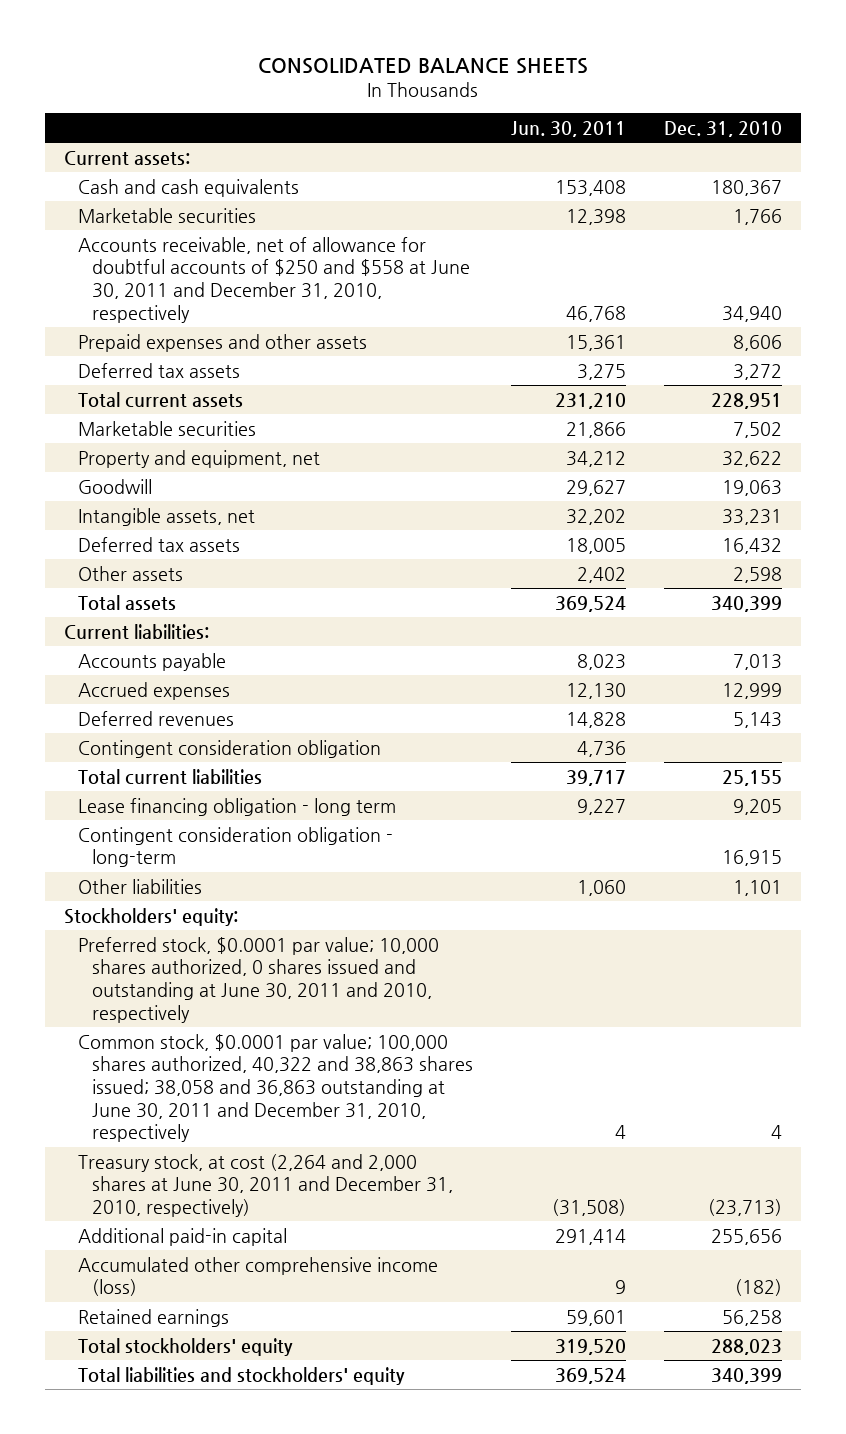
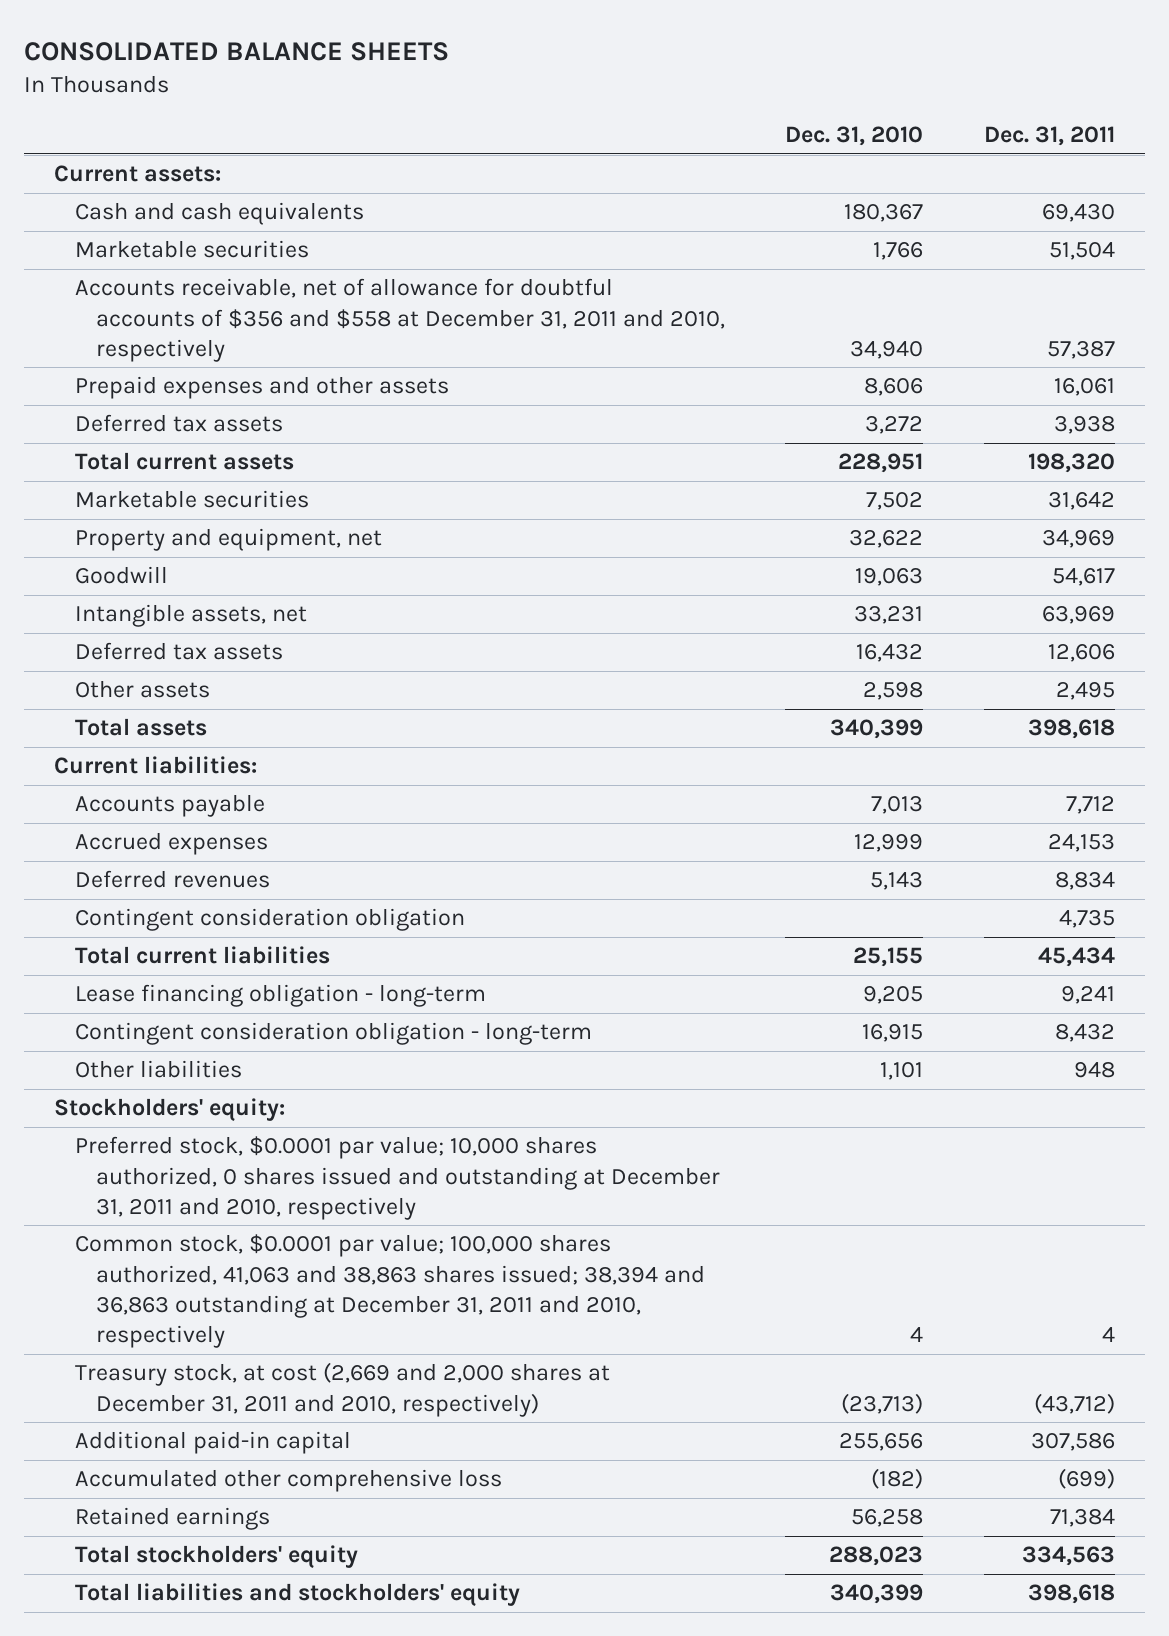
[511,120,627,137] Jun. 30, 2011 -> none
none -> [983,126,1115,147] Dec. 31, 2011
[78,236,471,323] Accounts receivable, net of allowance for doubtful accounts of $250 and $558 at June 30, 2011 and December 31, 2010, respectively -> [75,278,726,363] Accounts receivable, net of allowance for doubtful accounts of $356 and $558 at December 31, 2011 and 2010, respectively
[78,797,397,816] Lease financing obligation - long term -> [75,984,487,1008] Lease financing obligation - long-term
[78,936,440,1023] Preferred stock, $0.0001 par value; 10,000 shares authorized, 0 shares issued and outstanding at June 30, 2011 and 2010, respectively -> [75,1136,721,1221] Preferred stock, $0.0001 par value; 10,000 shares authorized, 0 shares issued and outstanding at December 31, 2011 and 2010, respectively
[78,1033,474,1143] Common stock, $0.0001 par value; 100,000 shares authorized, 40,322 and 38,863 shares issued; 38,058 and 36,863 outstanding at June 30, 2011 and December 31, 2010, respectively -> [75,1234,706,1349] Common stock, $0.0001 par value; 100,000 shares authorized, 41,063 and 38,863 shares issued; 38,394 and 36,863 outstanding at December 31, 2011 and 2010, respectively
[78,1153,454,1218] Treasury stock, at cost (2,264 and 2,000 shares at June 30, 2011 and December 31, 2010, respectively) -> [75,1362,611,1417] Treasury stock, at cost (2,669 and 2,000 shares at December 31, 2011 and 2010, respectively)
[78,1256,439,1297] Accumulated other comprehensive income (loss) -> [75,1469,503,1493] Accumulated other comprehensive loss

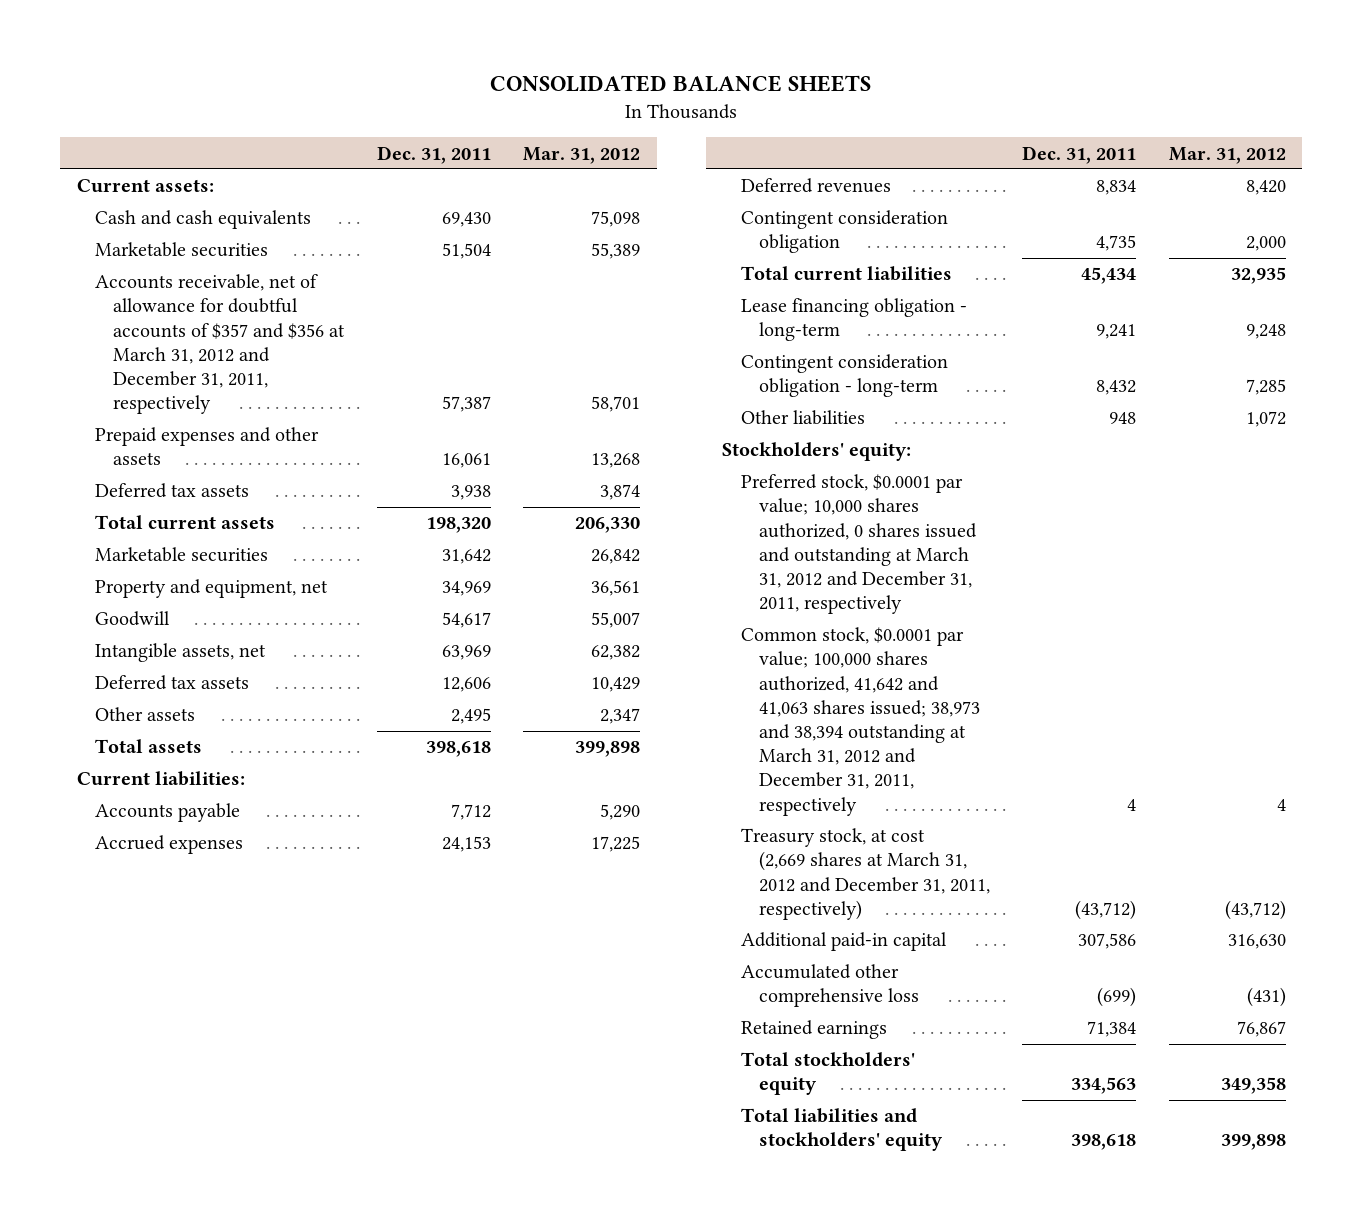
[785,126,924,147] Dec. 31, 2010 -> none
none -> [523,146,641,164] Mar. 31, 2012
[75,278,726,363] Accounts receivable, net of allowance for doubtful accounts of $356 and $558 at December 31, 2011 and 2010, respectively -> [94,274,345,415] Accounts receivable, net of allowance for doubtful accounts of $357 and $356 at March 31, 2012 and December 31, 2011, respectively
[75,1136,721,1221] Preferred stock, $0.0001 par value; 10,000 shares authorized, 0 shares issued and outstanding at December 31, 2011 and 2010, respectively -> [740,474,977,615] Preferred stock, $0.0001 par value; 10,000 shares authorized, 0 shares issued and outstanding at March 31, 2012 and December 31, 2011, respectively
[75,1234,706,1349] Common stock, $0.0001 par value; 100,000 shares authorized, 41,063 and 38,863 shares issued; 38,394 and 36,863 outstanding at December 31, 2011 and 2010, respectively -> [740,627,980,816] Common stock, $0.0001 par value; 100,000 shares authorized, 41,642 and 41,063 shares issued; 38,973 and 38,394 outstanding at March 31, 2012 and December 31, 2011, respectively
[75,1362,611,1417] Treasury stock, at cost (2,669 and 2,000 shares at December 31, 2011 and 2010, respectively) -> [740,828,990,920] Treasury stock, at cost (2,669 shares at March 31, 2012 and December 31, 2011, respectively)

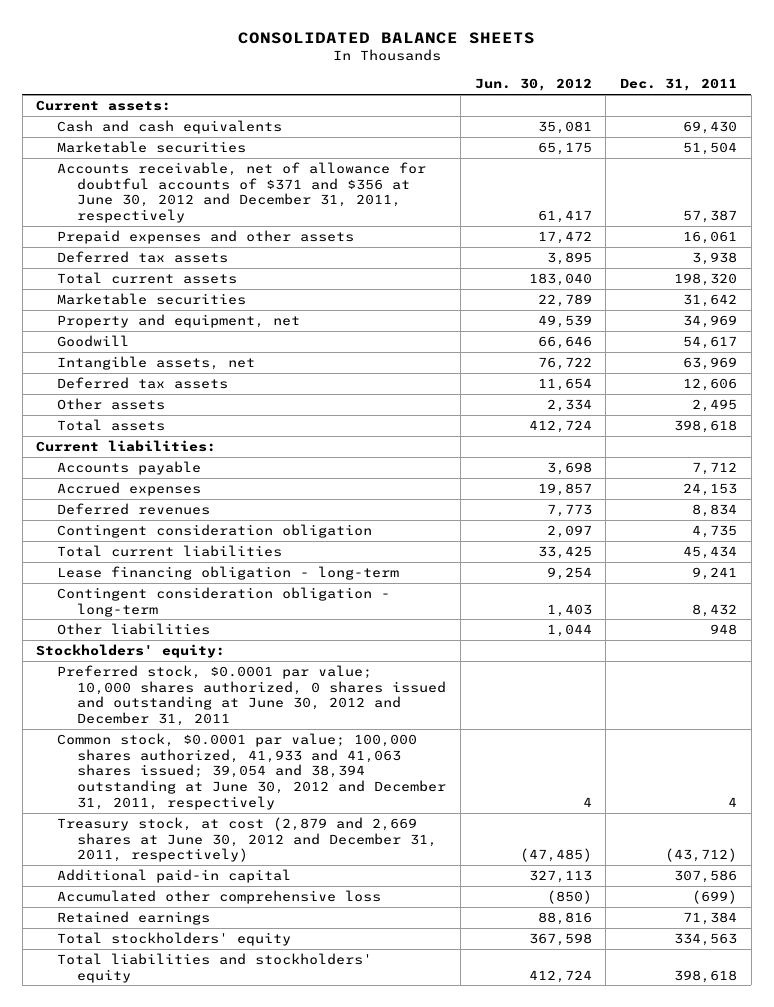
[523,146,641,164] Mar. 31, 2012 -> none
none -> [474,78,592,92] Jun. 30, 2012
[94,274,345,415] Accounts receivable, net of allowance for doubtful accounts of $357 and $356 at March 31, 2012 and December 31, 2011, respectively -> [56,161,426,224] Accounts receivable, net of allowance for doubtful accounts of $371 and $356 at June 30, 2012 and December 31, 2011, respectively
[740,474,977,615] Preferred stock, $0.0001 par value; 10,000 shares authorized, 0 shares issued and outstanding at March 31, 2012 and December 31, 2011, respectively -> [56,664,447,727] Preferred stock, $0.0001 par value; 10,000 shares authorized, 0 shares issued and outstanding at June 30, 2012 and December 31, 2011
[740,627,980,816] Common stock, $0.0001 par value; 100,000 shares authorized, 41,642 and 41,063 shares issued; 38,973 and 38,394 outstanding at March 31, 2012 and December 31, 2011, respectively -> [56,732,447,811] Common stock, $0.0001 par value; 100,000 shares authorized, 41,933 and 41,063 shares issued; 39,054 and 38,394 outstanding at June 30, 2012 and December 31, 2011, respectively
[740,828,990,920] Treasury stock, at cost (2,669 shares at March 31, 2012 and December 31, 2011, respectively) -> [56,816,438,863] Treasury stock, at cost (2,879 and 2,669 shares at June 30, 2012 and December 31, 2011, respectively)

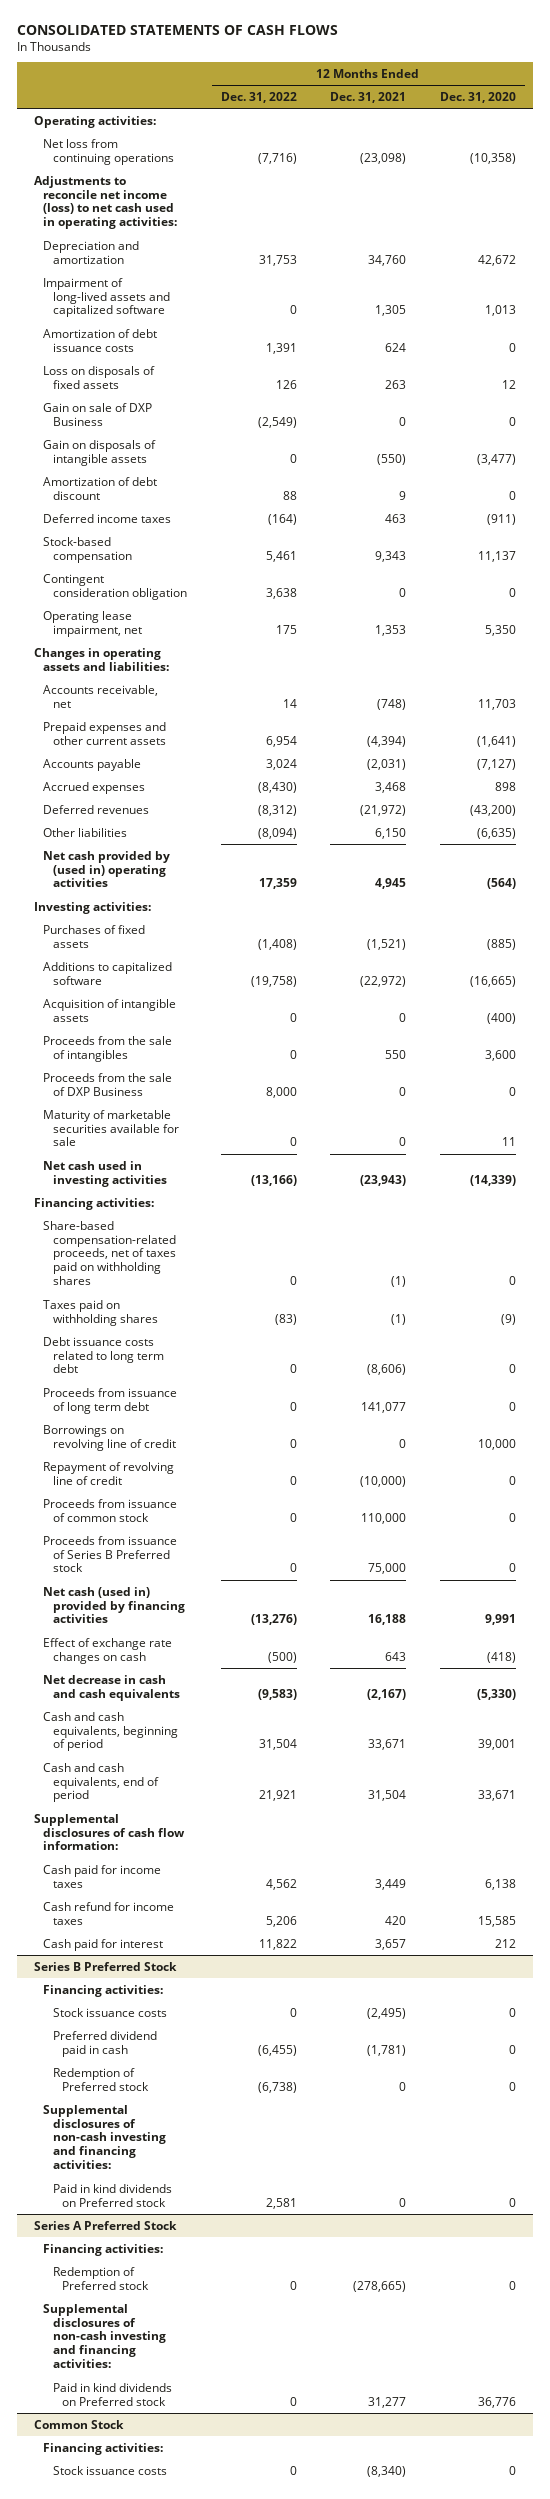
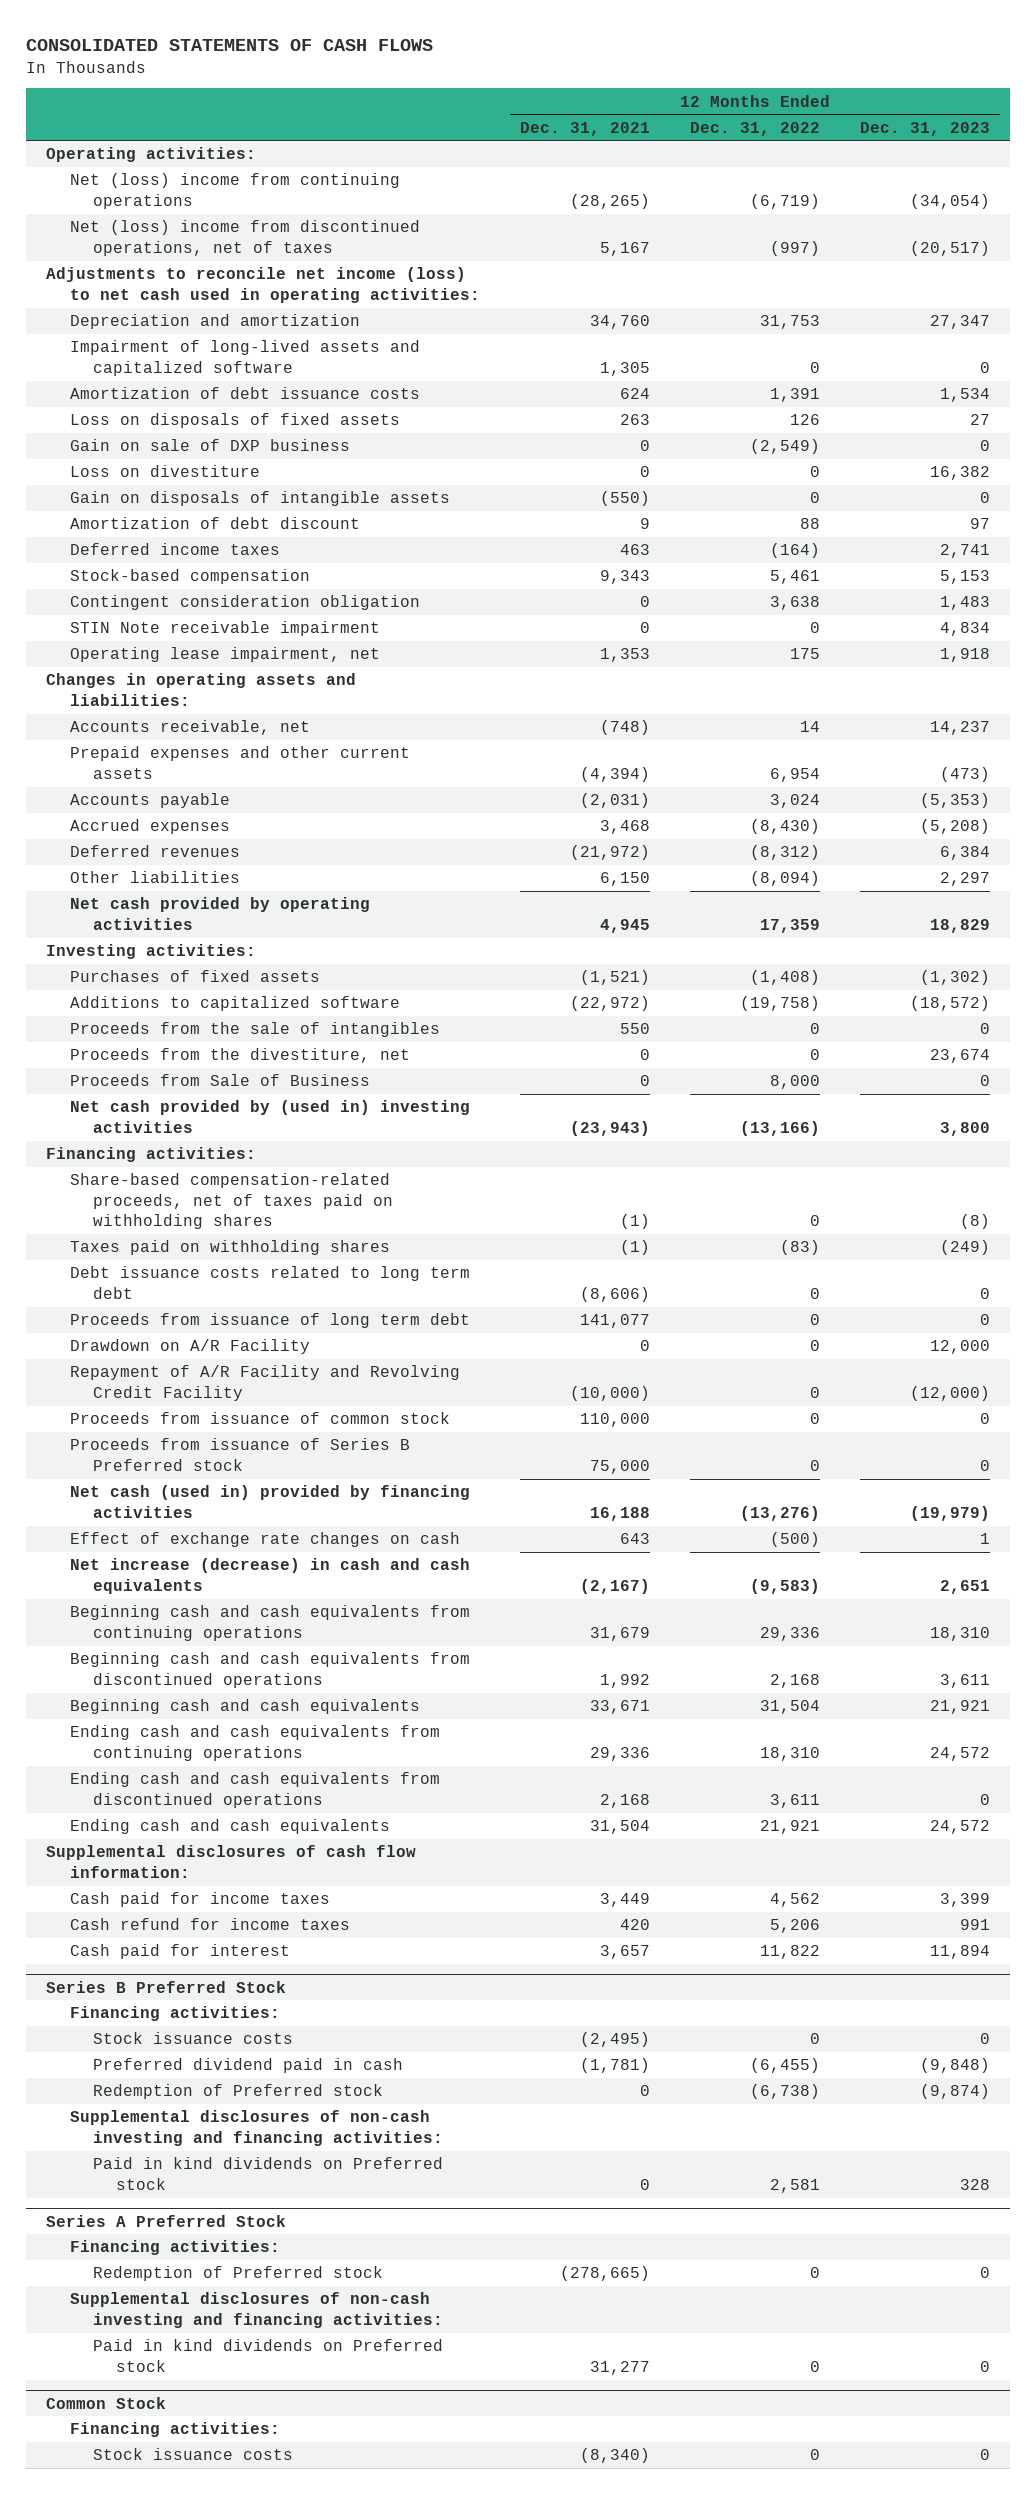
[440,91,517,103] Dec. 31, 2020 -> none
none -> [859,121,990,136] Dec. 31, 2023
[43,138,174,165] Net loss from continuing operations -> [69,173,400,209] Net (loss) income from continuing operations
[257,152,297,164] (7,716) -> [749,193,820,209] (6,719)
[360,152,407,164] (23,098) -> [569,193,650,209] (28,265)
none -> [69,220,420,256] Net (loss) income from discontinued operations, net of taxes
[43,402,153,426] Gain on sale of DXP Business -> [69,439,350,452] Gain on sale of DXP business
none -> [69,465,260,478] Loss on divestiture
none -> [69,621,380,637] STIN Note receivable impairment
[43,850,171,888] Net cash provided by (used in) operating activities -> [69,897,370,930] Net cash provided by operating activities
[43,998,177,1022] Acquisition of intangible assets -> none
[43,1109,179,1147] Maturity of marketable securities available for sale -> none
[43,1072,173,1096] Proceeds from the sale of DXP Business -> [69,1048,410,1064] Proceeds from the divestiture, net
[265,1086,297,1098] 8,000 -> [809,1049,820,1061] 0
none -> [69,1074,370,1087] Proceeds from Sale of Business
[43,1160,167,1187] Net cash used in investing activities -> [69,1100,470,1133] Net cash provided by (used in) investing activities
[43,1424,176,1451] Borrowings on revolving line of credit -> none
[43,1461,175,1485] Repayment of revolving line of credit -> none
none -> [69,1339,310,1355] Drawdown on A/R Facility
none -> [69,1365,460,1401] Repayment of A/R Facility and Revolving Credit Facility
[43,1674,180,1701] Net decrease in cash and cash equivalents -> [69,1558,470,1594] Net increase (decrease) in cash and cash equivalents
none -> [69,1605,470,1641] Beginning cash and cash equivalents from continuing operations
none -> [69,1652,470,1688] Beginning cash and cash equivalents from discontinued operations
[43,1711,178,1752] Cash and cash equivalents, beginning of period -> [69,1699,420,1715] Beginning cash and cash equivalents
none -> [69,1725,440,1761] Ending cash and cash equivalents from continuing operations
none -> [69,1772,440,1808] Ending cash and cash equivalents from discontinued operations
[43,1762,159,1803] Cash and cash equivalents, end of period -> [69,1819,390,1835] Ending cash and cash equivalents

